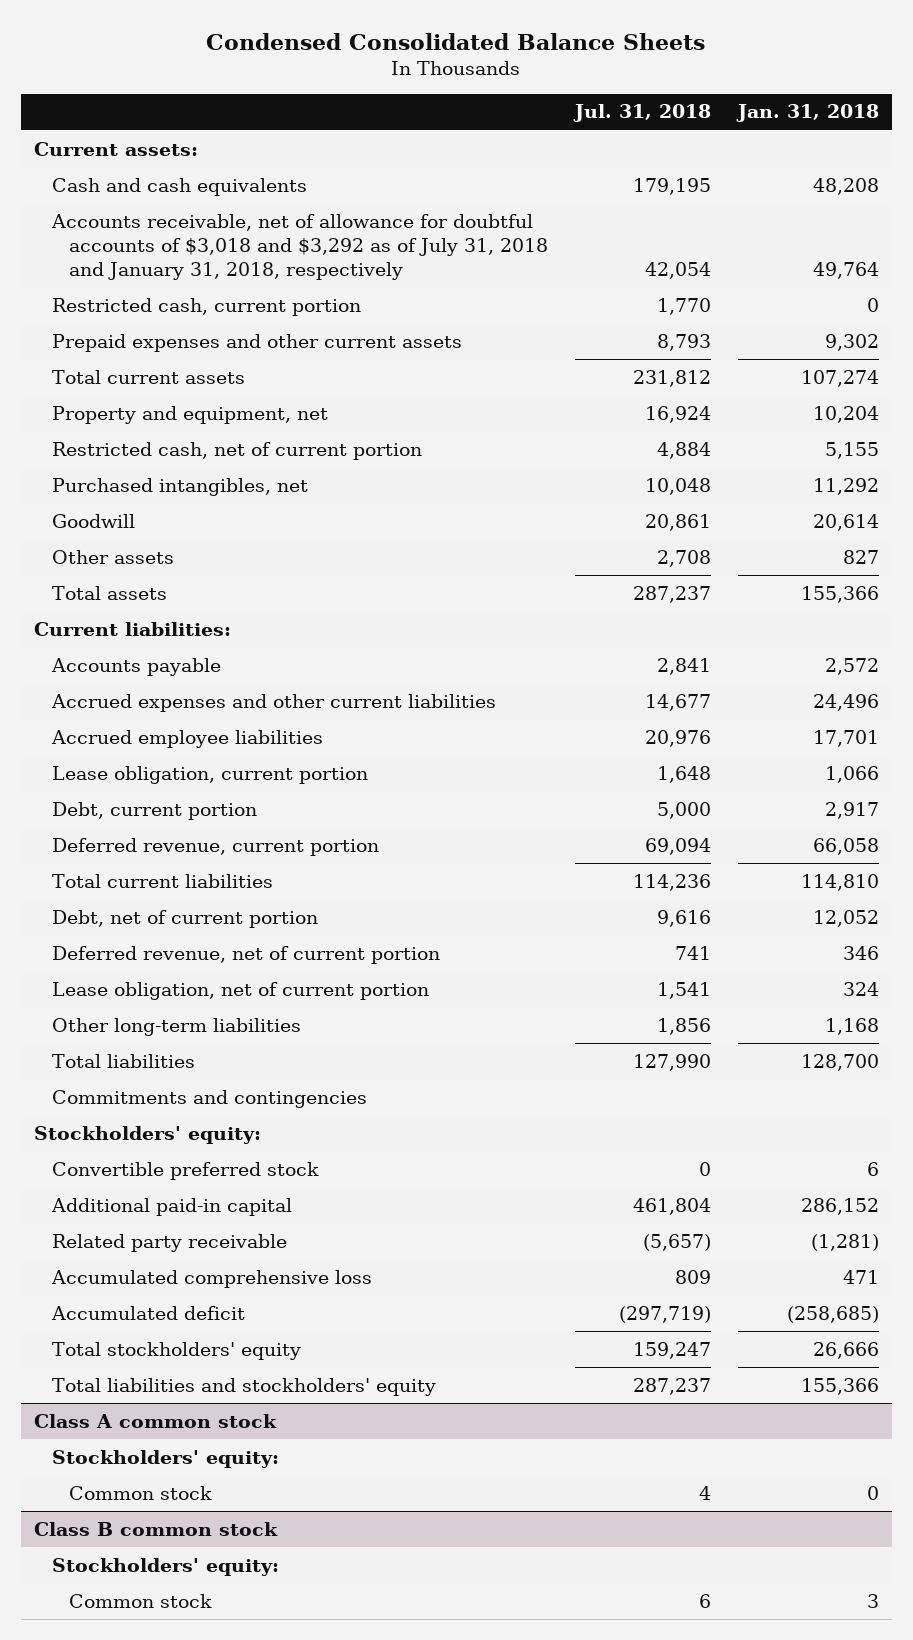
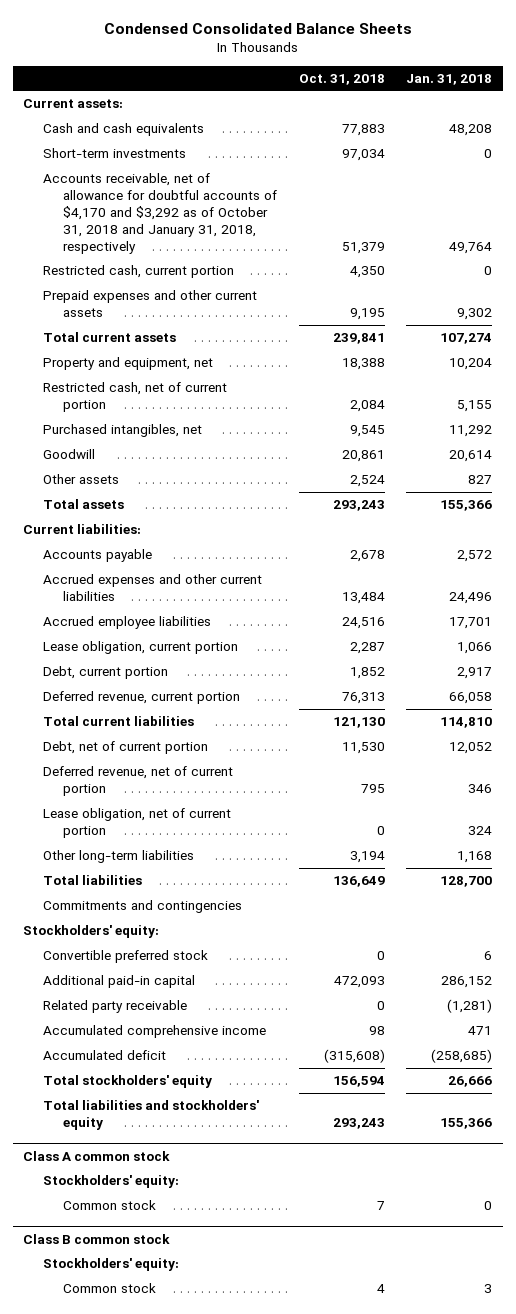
[573,104,712,123] Jul. 31, 2018 -> none
none -> [298,73,385,85] Oct. 31, 2018
none -> [43,148,187,159] Short-term investments
[50,213,549,280] Accounts receivable, net of allowance for doubtful accounts of $3,018 and $3,292 as of July 31, 2018 and January 31, 2018, respectively -> [43,173,278,254] Accounts receivable, net of allowance for doubtful accounts of $4,170 and $3,292 as of October 31, 2018 and January 31, 2018, respectively
[50,1269,372,1288] Accumulated comprehensive loss -> [43,1025,267,1039] Accumulated comprehensive income

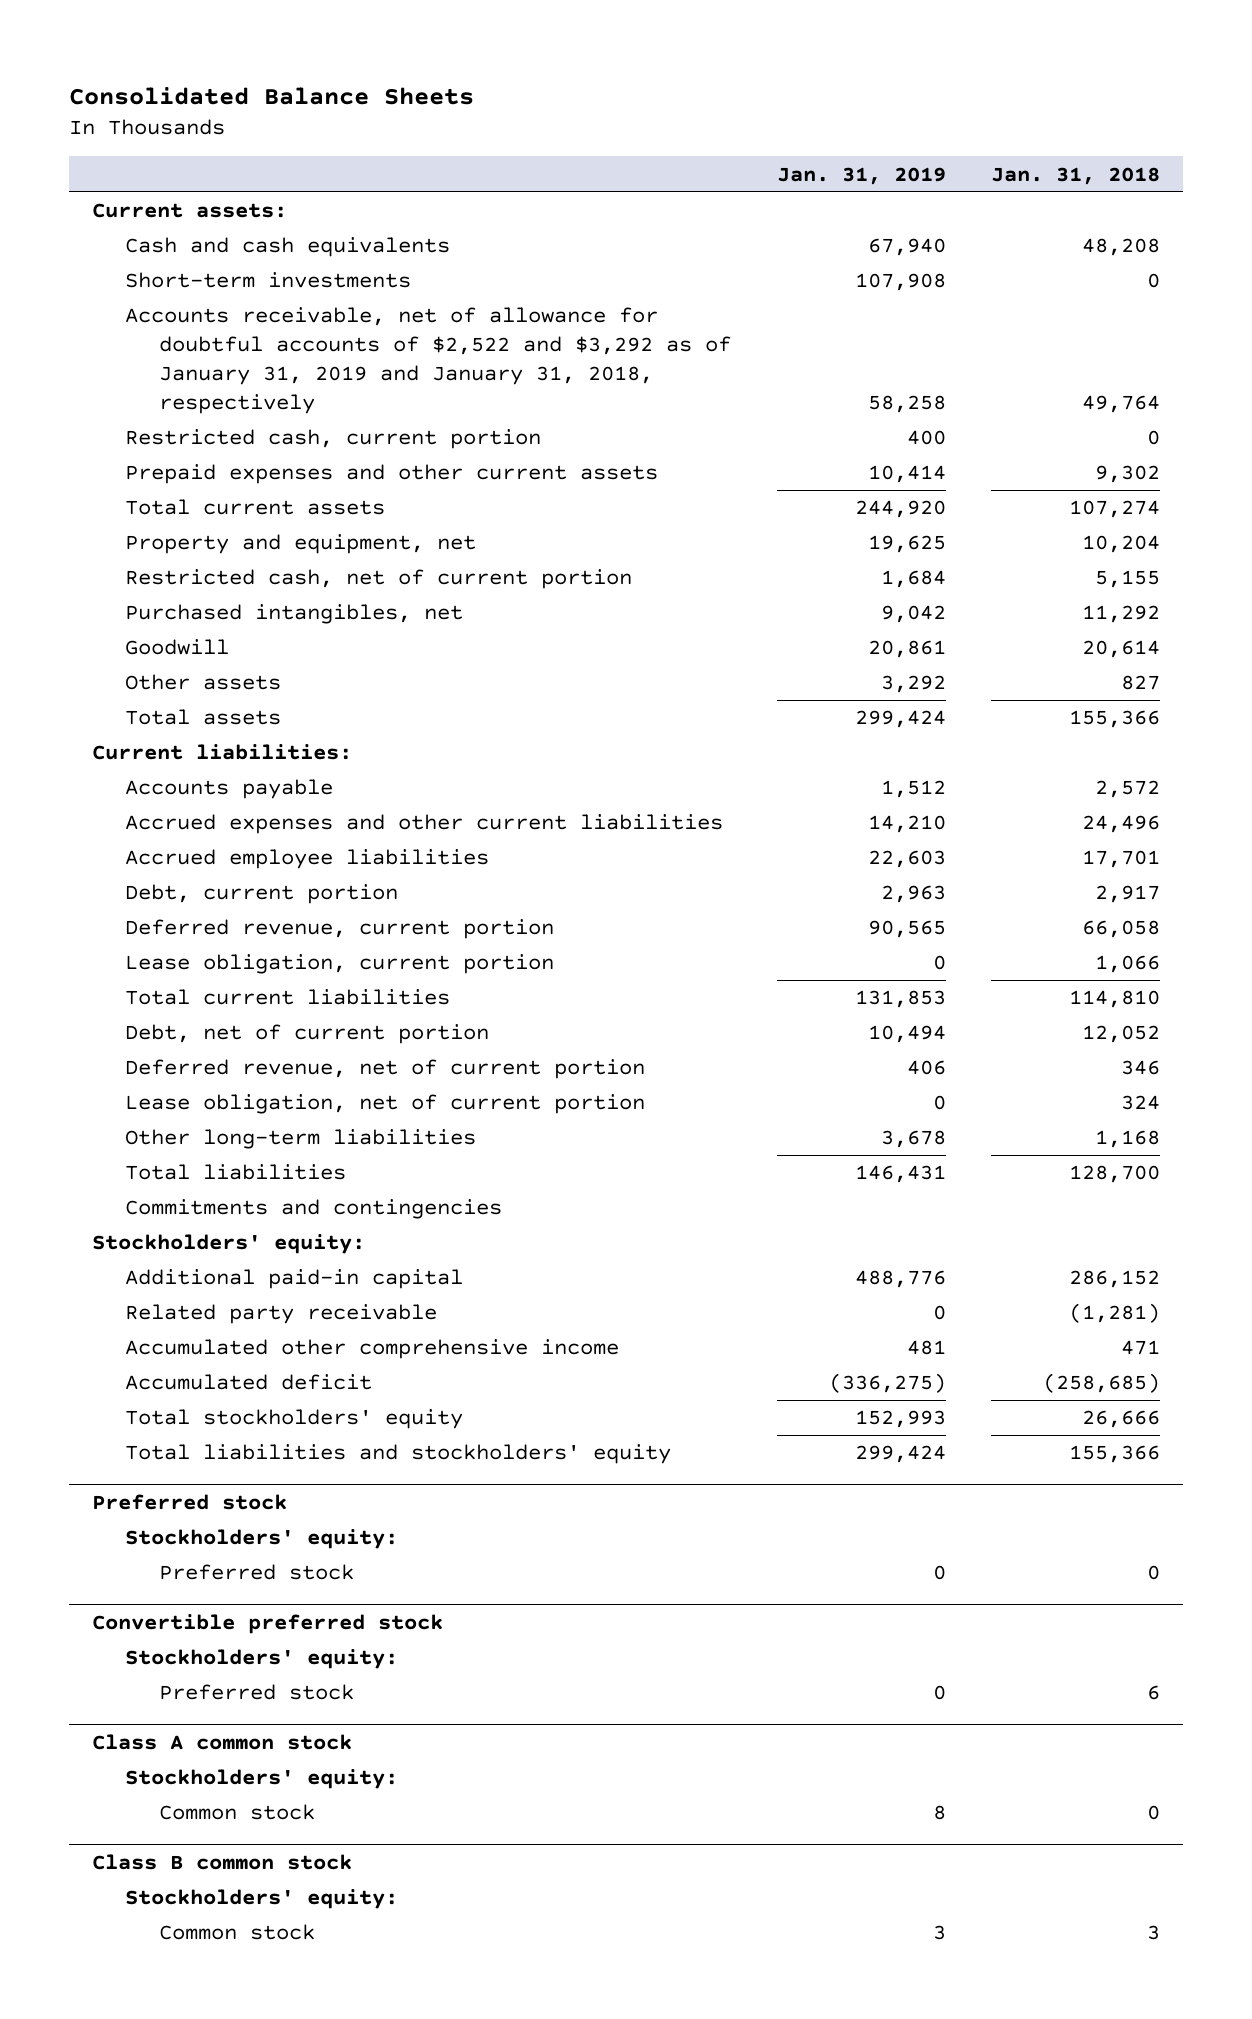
[103,22,412,34] Condensed Consolidated Balance Sheets -> [69,86,475,105] Consolidated Balance Sheets
[298,73,385,85] Oct. 31, 2018 -> none
none -> [776,166,946,185] Jan. 31, 2019
[43,173,278,254] Accounts receivable, net of allowance for doubtful accounts of $4,170 and $3,292 as of October 31, 2018 and January 31, 2018, respectively -> [125,307,731,415] Accounts receivable, net of allowance for doubtful accounts of $2,522 and $3,292 as of January 31, 2019 and January 31, 2018, respectively
[43,641,239,655] Lease obligation, current portion -> [125,954,555,975] Lease obligation, current portion
[43,950,209,964] Convertible preferred stock -> none
[43,1025,267,1039] Accumulated comprehensive income -> [125,1339,620,1360] Accumulated other comprehensive income
none -> [91,1493,287,1510] Preferred stock
none -> [125,1529,399,1550] Stockholders' equity:
none -> [158,1564,354,1581] Preferred stock
none -> [91,1613,443,1634] Convertible preferred stock
none -> [125,1649,399,1670] Stockholders' equity:
none -> [158,1684,354,1701] Preferred stock

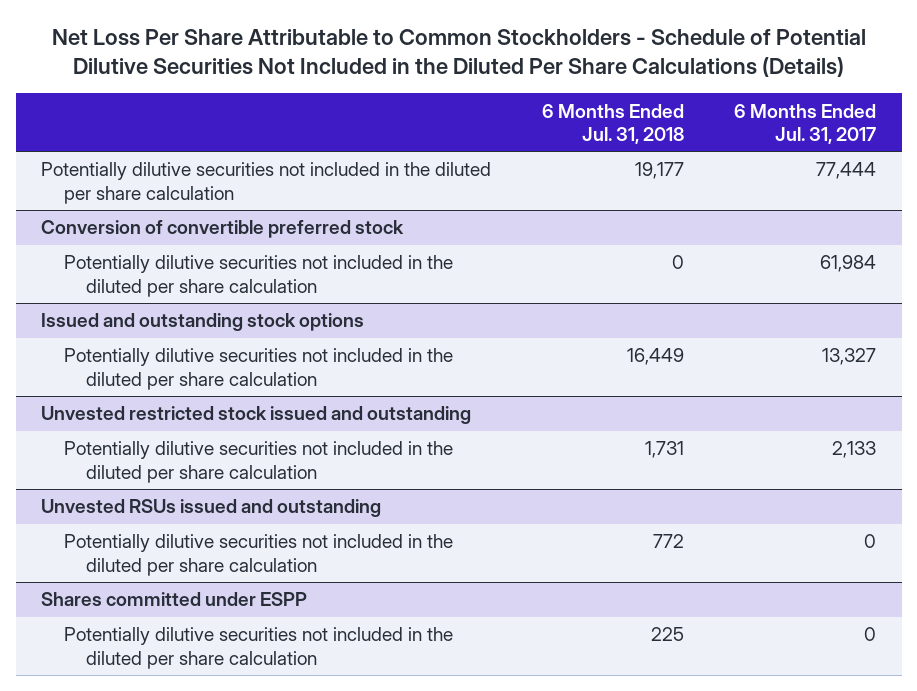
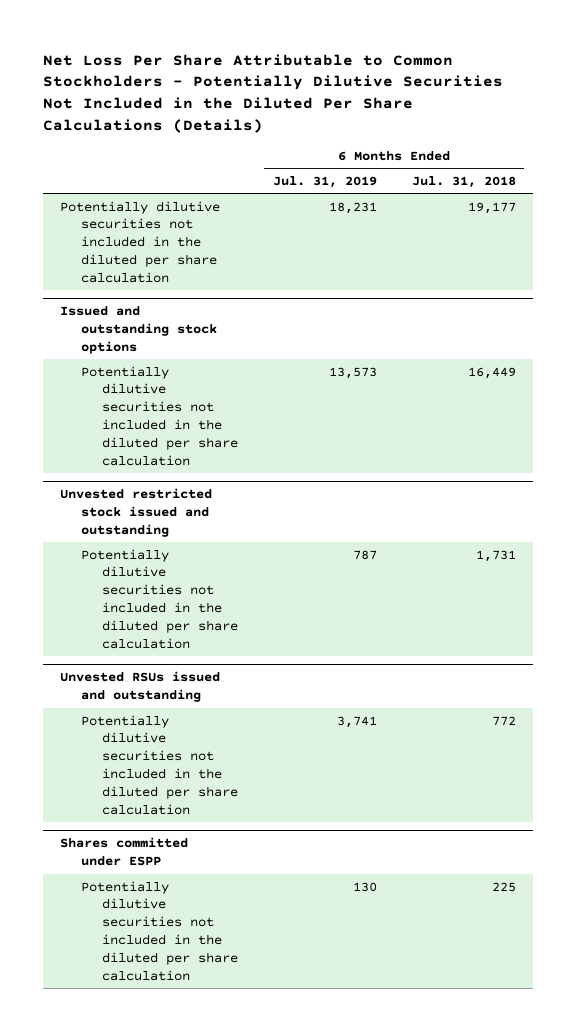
[51,29,866,78] Net Loss Per Share Attributable to Common Stockholders - Schedule of Potential Dilutive Securities Not Included in the Diluted Per Share Calculations (Details) -> [42,53,503,133] Net Loss Per Share Attributable to Common Stockholders - Potentially Dilutive Securities Not Included in the Diluted Per Share Calculations (Details)
[734,103,877,144] 6 Months Ended Jul. 31, 2017 -> none
none -> [272,176,377,189] Jul. 31, 2019
[41,220,405,239] Conversion of convertible preferred stock -> none
[63,255,453,297] Potentially dilutive securities not included in the diluted per share calculation -> none

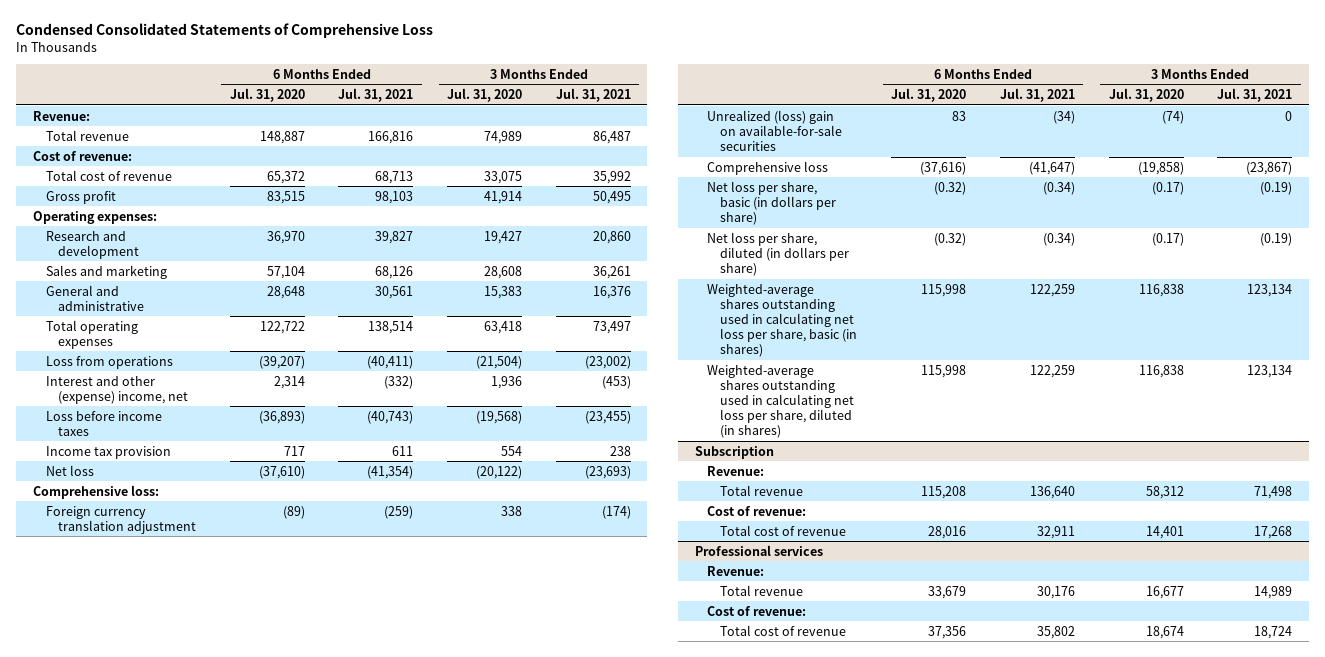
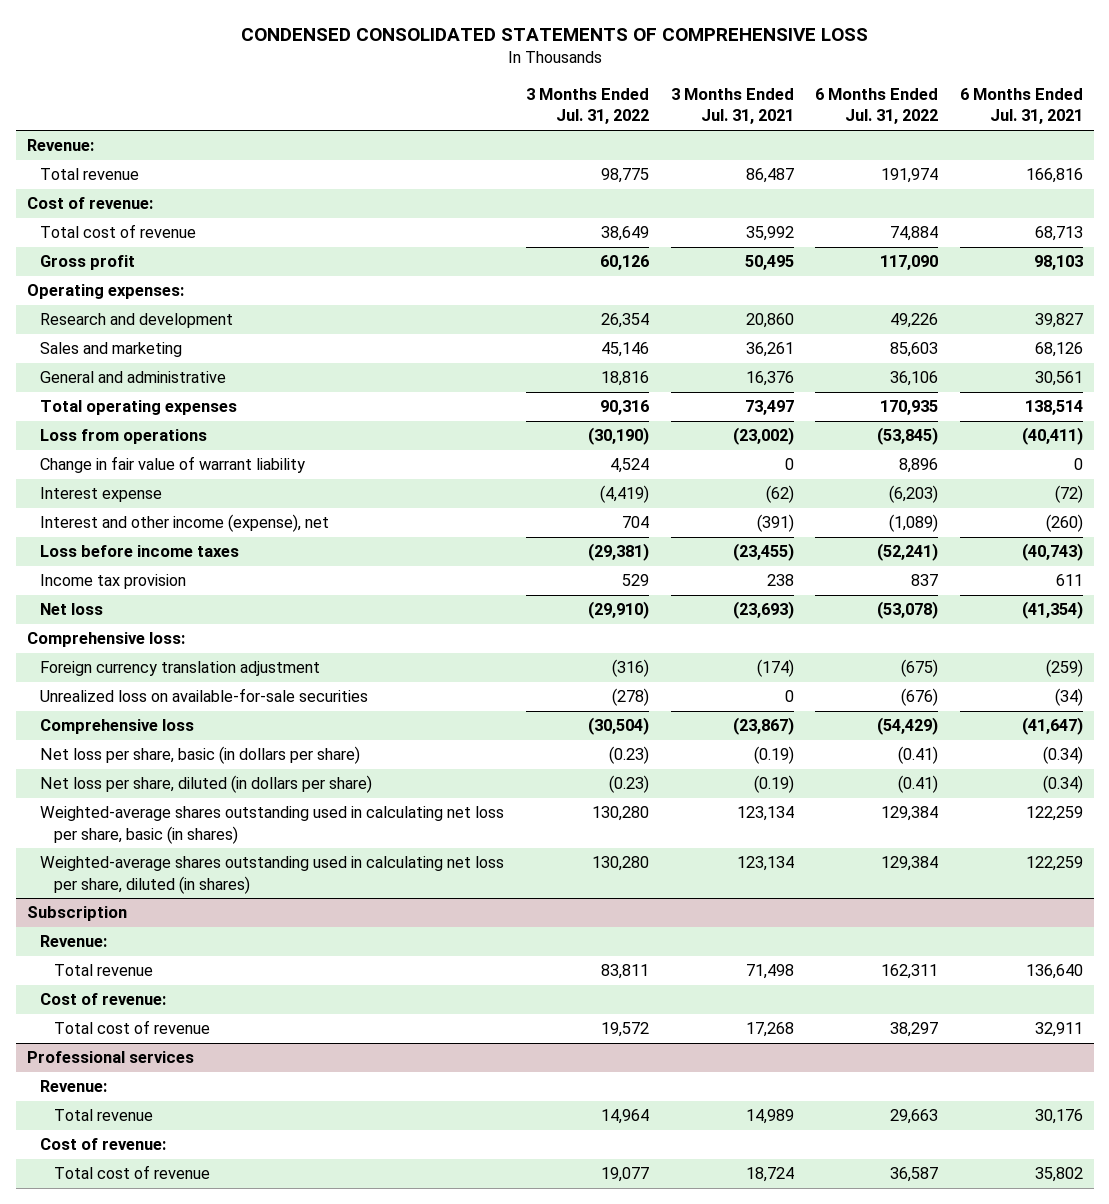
[16,23,434,39] Condensed Consolidated Statements of Comprehensive Loss -> [240,28,868,42] CONDENSED CONSOLIDATED STATEMENTS OF COMPREHENSIVE LOSS
[229,88,305,103] Jul. 31, 2020 -> none
[446,88,522,103] Jul. 31, 2020 -> none
none -> [526,88,650,125] 3 Months Ended Jul. 31, 2022
none -> [815,88,939,125] 6 Months Ended Jul. 31, 2022
none -> [40,456,306,474] Change in fair value of warrant liability
none -> [40,487,163,503] Interest expense
[45,375,189,404] Interest and other (expense) income, net -> [40,514,330,533] Interest and other income (expense), net
[384,375,414,389] (332) -> [1045,514,1083,533] (260)
[601,375,631,389] (453) -> [756,514,794,533] (391)
[707,109,842,151] Unrealized (loss) gain on available-for-sale securities -> [40,688,369,703] Unrealized loss on available-for-sale securities

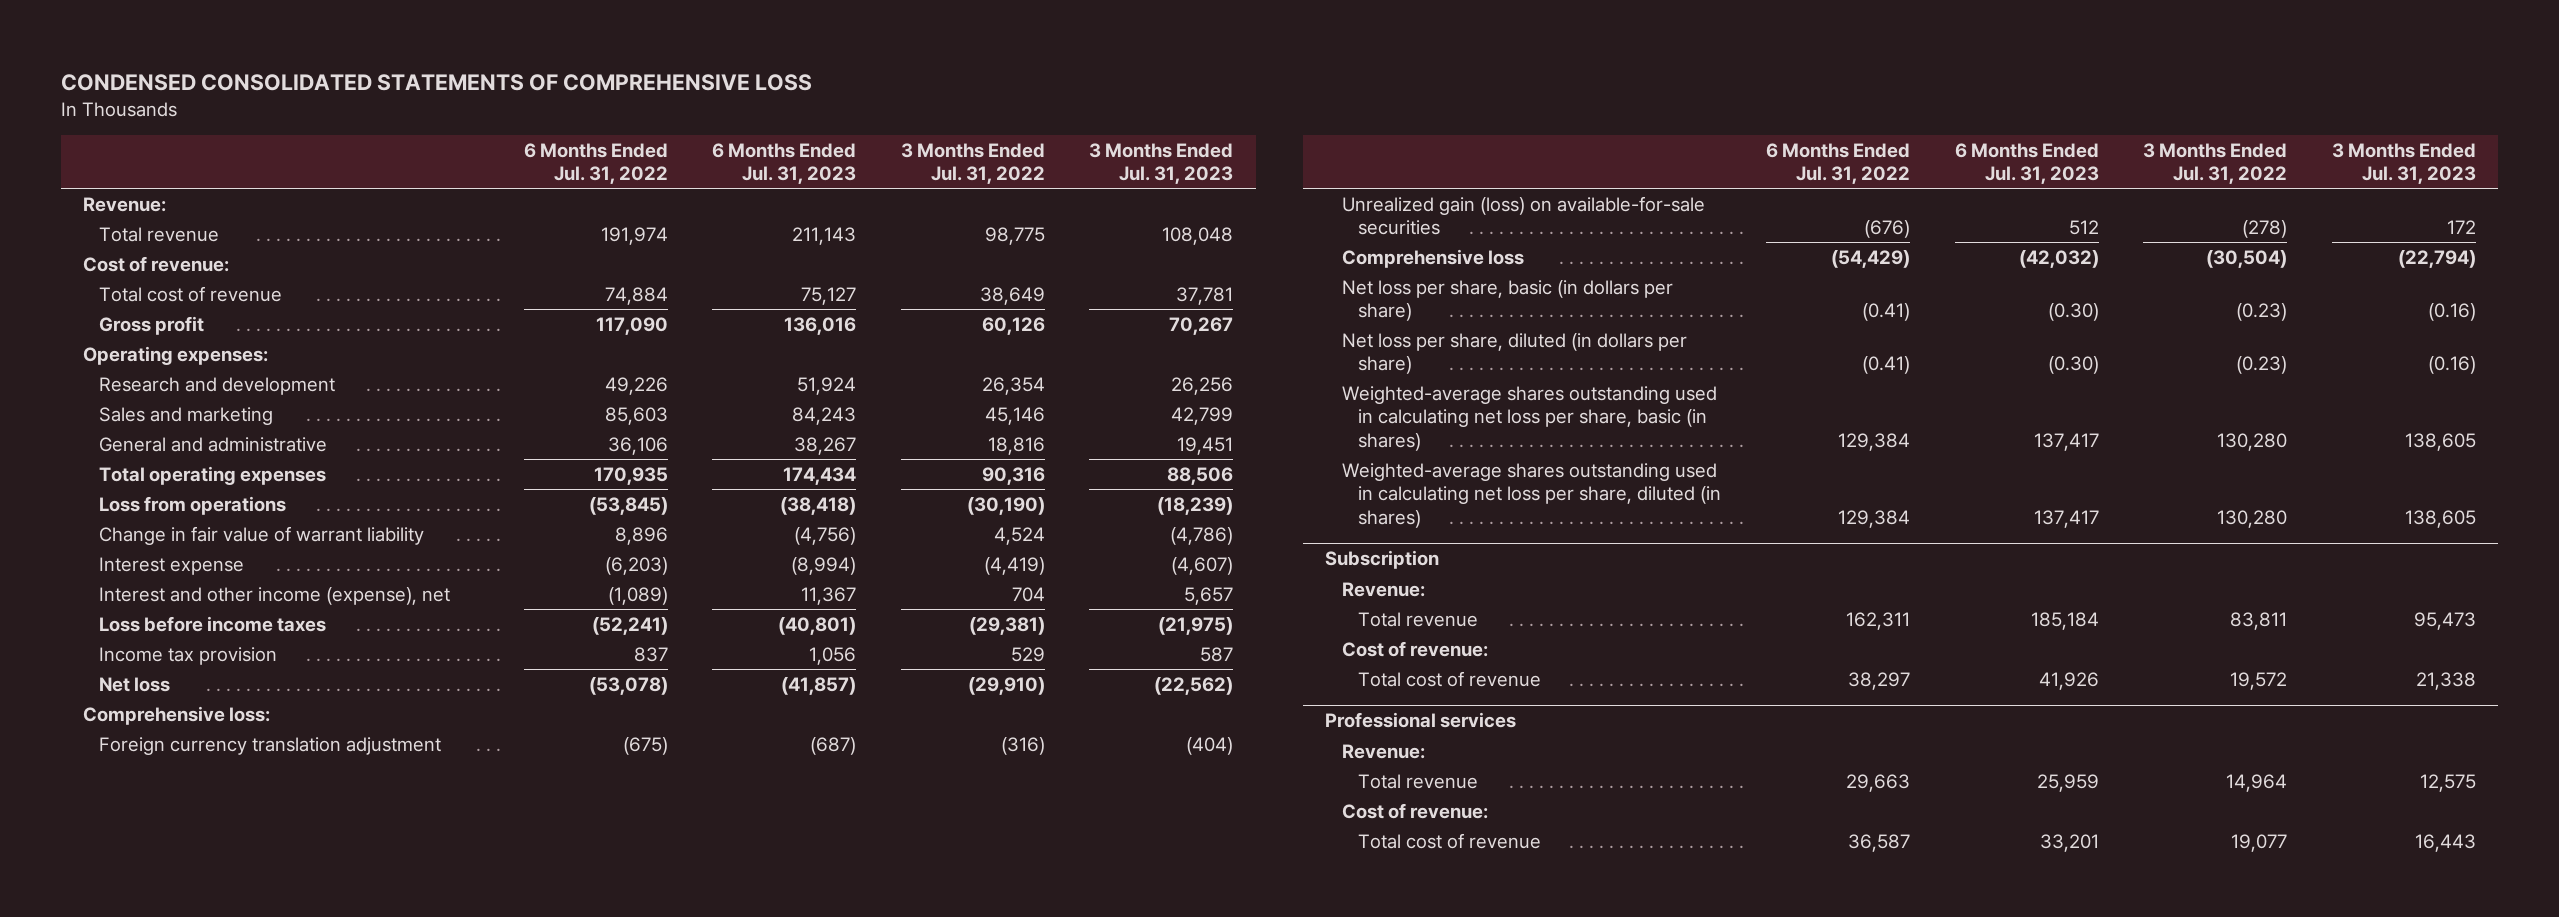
[670,88,794,125] 3 Months Ended Jul. 31, 2021 -> none
[959,88,1083,125] 6 Months Ended Jul. 31, 2021 -> none
none -> [712,142,857,184] 6 Months Ended Jul. 31, 2023
none -> [1089,142,1234,184] 3 Months Ended Jul. 31, 2023
[40,688,369,703] Unrealized loss on available-for-sale securities -> [1341,195,1705,236] Unrealized gain (loss) on available-for-sale securities

